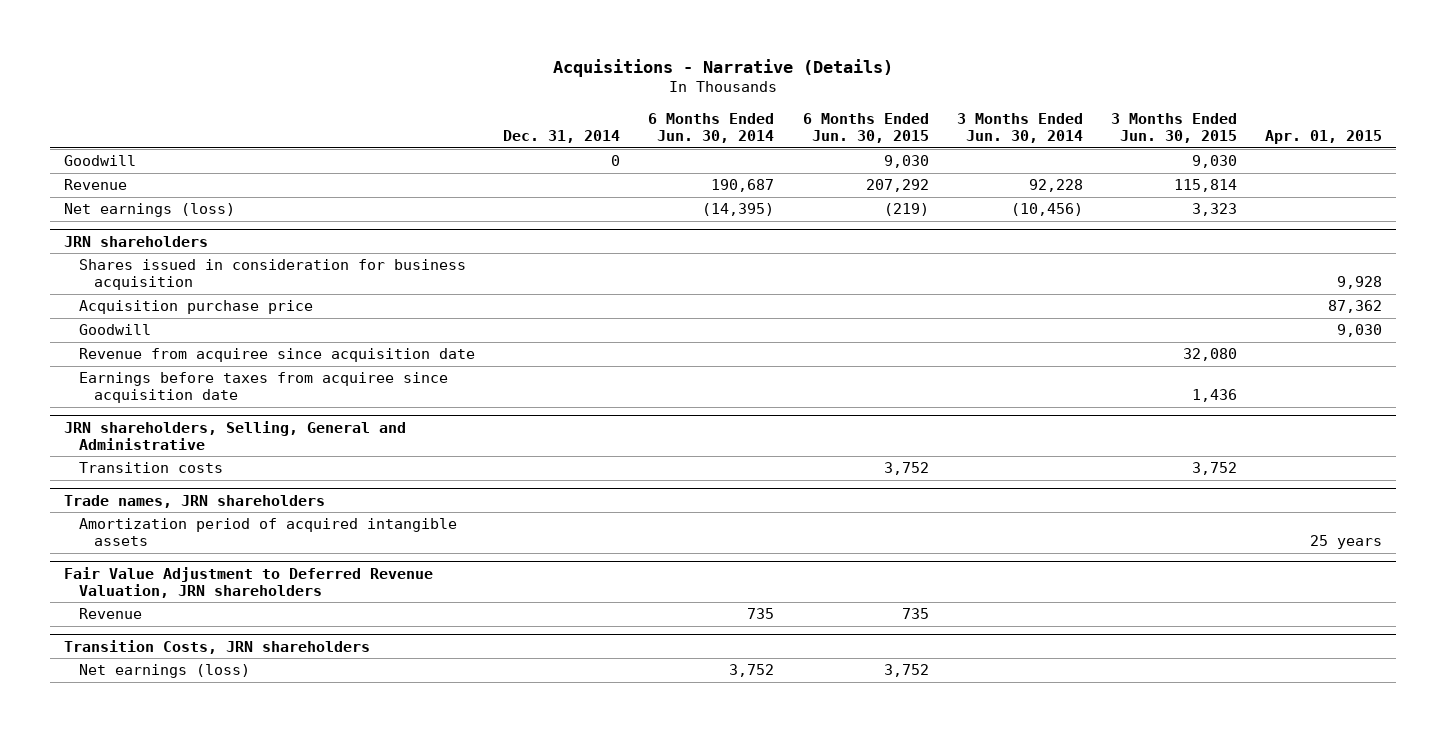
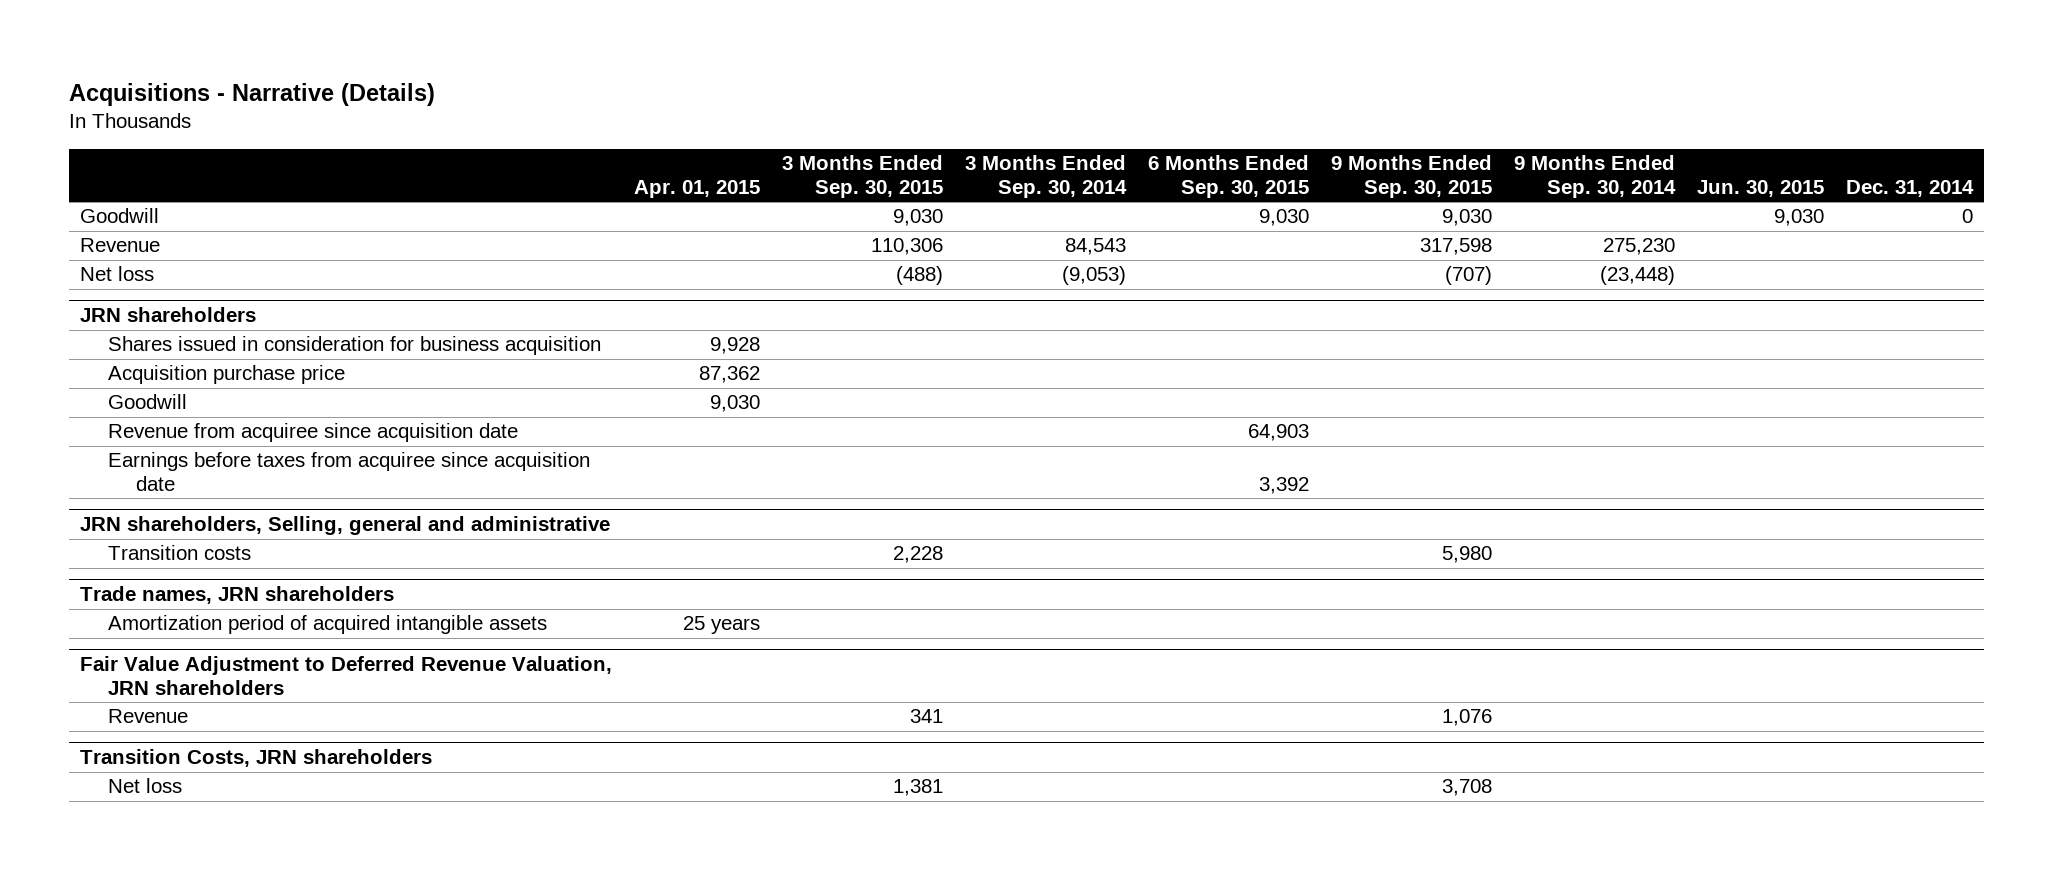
[648,113,775,144] 6 Months Ended Jun. 30, 2014 -> none
[802,113,929,144] 6 Months Ended Jun. 30, 2015 -> none
[956,113,1083,144] 3 Months Ended Jun. 30, 2014 -> none
[1110,113,1237,144] 3 Months Ended Jun. 30, 2015 -> none
none -> [782,155,944,198] 3 Months Ended Sep. 30, 2015
none -> [965,155,1128,198] 3 Months Ended Sep. 30, 2014
none -> [1148,155,1310,198] 6 Months Ended Sep. 30, 2015
none -> [1331,155,1493,198] 9 Months Ended Sep. 30, 2015
none -> [1514,155,1677,198] 9 Months Ended Sep. 30, 2014
none -> [1697,179,1825,197] Jun. 30, 2015
[64,203,236,218] Net earnings (loss) -> [80,266,155,282] Net loss
[64,420,407,450] JRN shareholders, Selling, General and Administrative -> [80,516,611,536] JRN shareholders, Selling, general and administrative
[78,664,250,679] Net earnings (loss) -> [107,778,182,794] Net loss

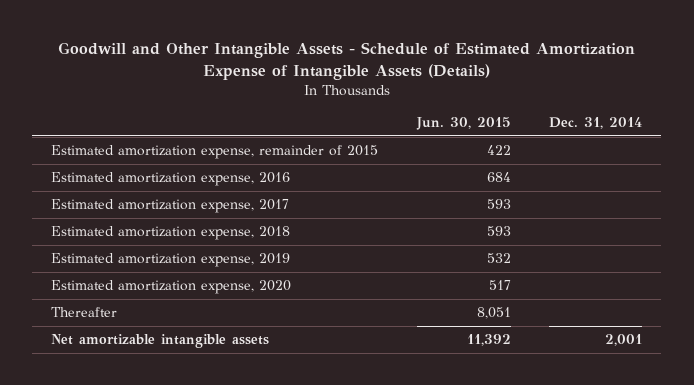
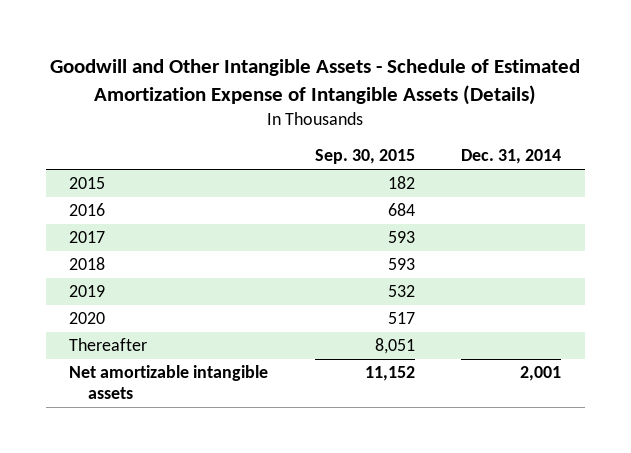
[415,117,511,131] Jun. 30, 2015 -> none
none -> [314,149,415,165] Sep. 30, 2015
[51,145,379,160] Estimated amortization expense, remainder of 2015 -> [69,177,106,190] 2015
[51,172,291,187] Estimated amortization expense, 2016 -> [69,203,106,217] 2016
[51,199,290,214] Estimated amortization expense, 2017 -> [69,231,106,244] 2017
[51,226,291,241] Estimated amortization expense, 2018 -> [69,257,106,271] 2018
[51,253,291,268] Estimated amortization expense, 2019 -> [69,285,106,298] 2019
[51,280,292,295] Estimated amortization expense, 2020 -> [69,312,106,325] 2020

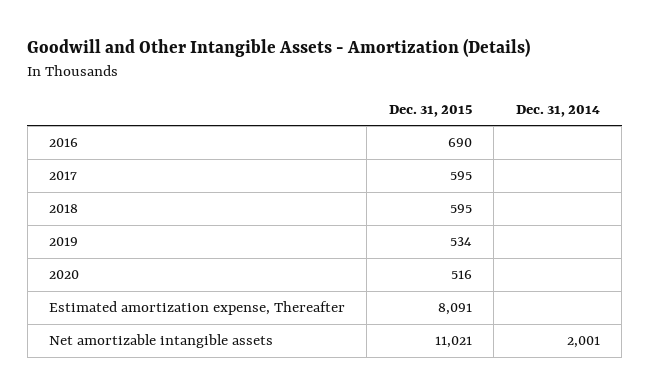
[50,59,581,105] Goodwill and Other Intangible Assets - Schedule of Estimated Amortization Expense of Intangible Assets (Details) -> [27,38,531,58] Goodwill and Other Intangible Assets - Amortization (Details)
[314,149,415,165] Sep. 30, 2015 -> none
none -> [388,104,472,117] Dec. 31, 2015
[69,177,106,190] 2015 -> none
[69,338,148,352] Thereafter -> [48,301,345,316] Estimated amortization expense, Thereafter

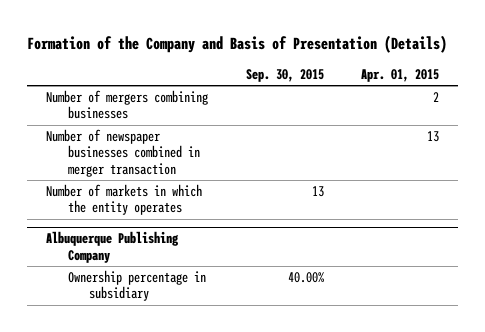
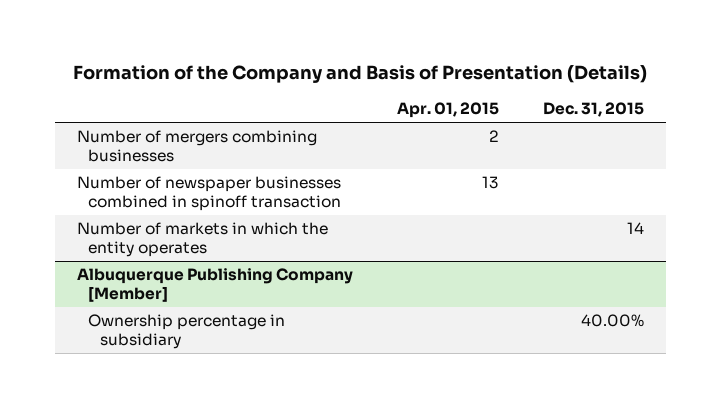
[245,68,324,82] Sep. 30, 2015 -> none
none -> [543,102,645,118] Dec. 31, 2015
[45,129,200,177] Number of newspaper businesses combined in merger transaction -> [76,176,342,211] Number of newspaper businesses combined in spinoff transaction
[45,231,179,263] Albuquerque Publishing Company -> [76,268,353,302] Albuquerque Publishing Company [Member]

